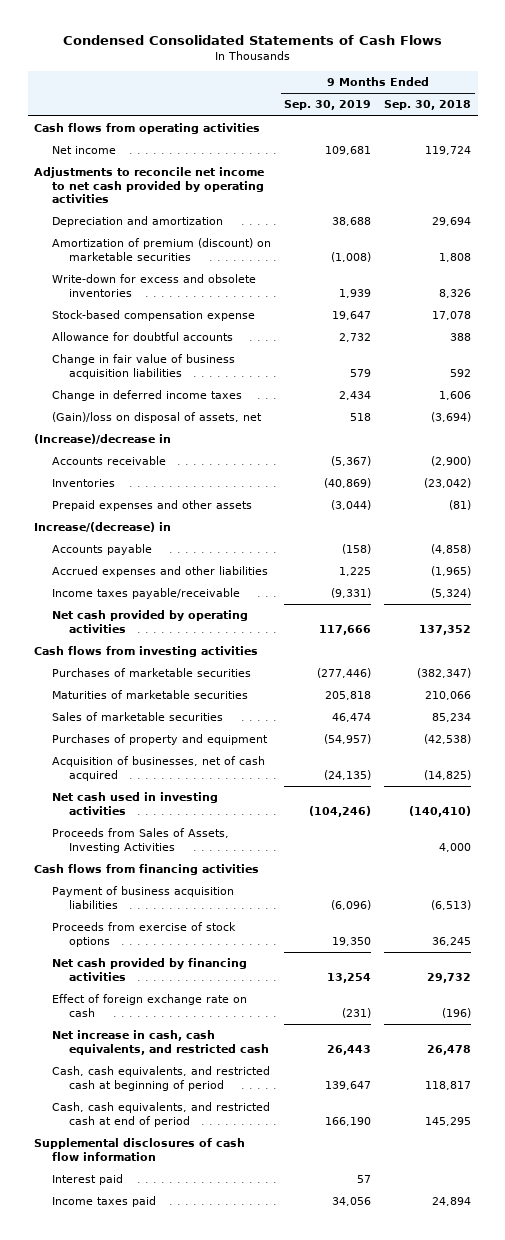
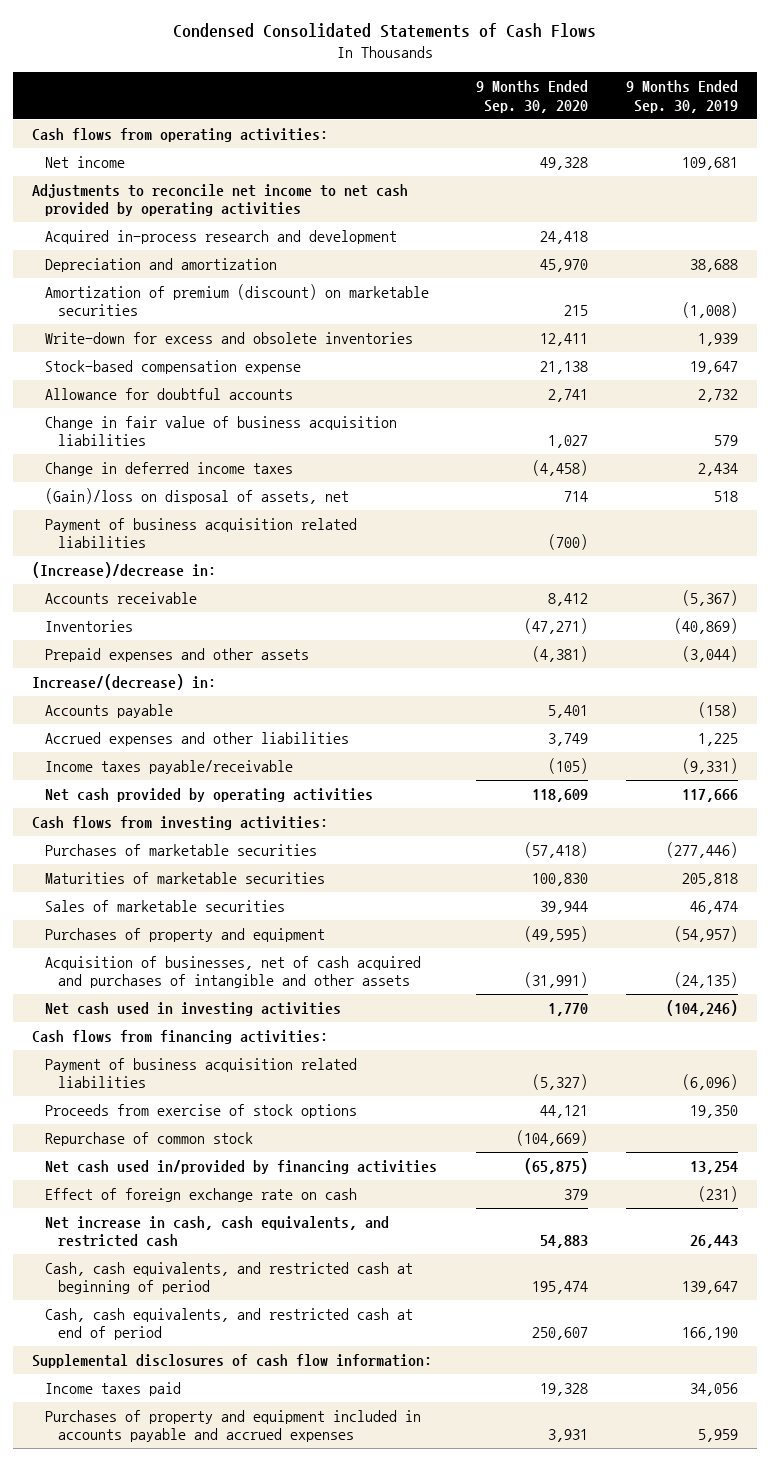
[384,100,472,111] Sep. 30, 2018 -> none
none -> [475,80,588,113] 9 Months Ended Sep. 30, 2020
[34,123,261,135] Cash flows from operating activities -> [32,127,329,142] Cash flows from operating activities:
none -> [45,229,398,244] Acquired in-process research and development
none -> [45,517,358,549] Payment of business acquisition related liabilities
[34,434,172,445] (Increase)/decrease in -> [32,561,217,578] (Increase)/decrease in:
[34,522,172,533] Increase/(decrease) in -> [32,673,217,690] Increase/(decrease) in:
[34,646,259,658] Cash flows from investing activities -> [32,815,329,830] Cash flows from investing activities:
[51,756,265,781] Acquisition of businesses, net of cash acquired -> [45,955,422,989] Acquisition of businesses, net of cash acquired and purchases of intangible and other assets
[51,828,229,853] Proceeds from Sales of Assets, Investing Activities -> none
[34,864,260,876] Cash flows from financing activities -> [32,1029,329,1044] Cash flows from financing activities:
[51,886,234,909] Payment of business acquisition liabilities -> [45,1057,358,1089] Payment of business acquisition related liabilities
none -> [45,1131,254,1146] Repurchase of common stock
[51,958,247,981] Net cash provided by financing activities -> [45,1159,438,1174] Net cash used in/provided by financing activities
[51,1174,123,1186] Interest paid -> none
[34,1138,246,1161] Supplemental disclosures of cash flow information -> [32,1353,433,1368] Supplemental disclosures of cash flow information:
none -> [45,1409,422,1443] Purchases of property and equipment included in accounts payable and accrued expenses

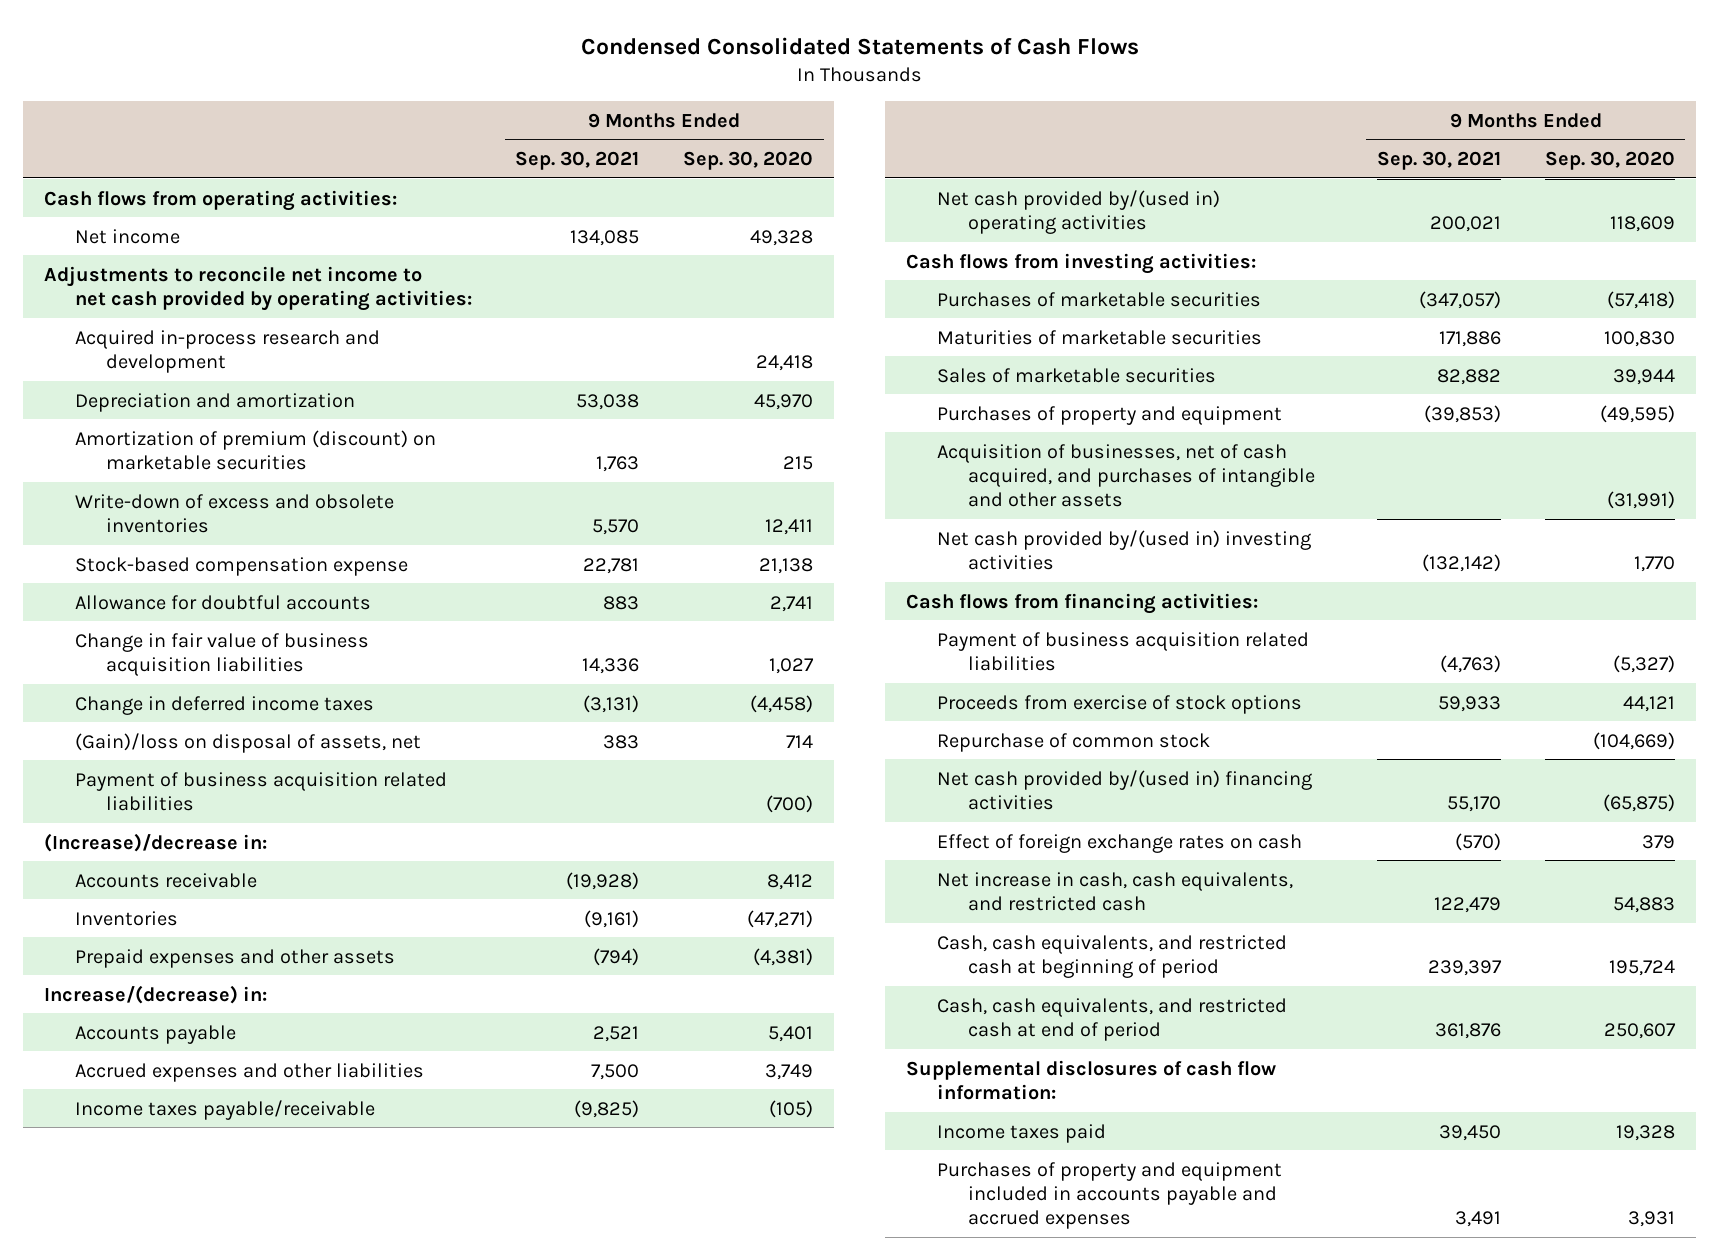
[626,80,739,113] 9 Months Ended Sep. 30, 2019 -> none
none -> [515,151,640,171] Sep. 30, 2021
[32,183,409,217] Adjustments to reconcile net income to net cash provided by operating activities -> [44,265,473,311] Adjustments to reconcile net income to net cash provided by operating activities:
[45,331,414,344] Write-down for excess and obsolete inventories -> [75,493,395,533] Write-down of excess and obsolete inventories
[45,787,374,802] Net cash provided by operating activities -> [937,189,1221,234] Net cash provided by/(used in) operating activities
[45,955,422,989] Acquisition of businesses, net of cash acquired and purchases of intangible and other assets -> [937,443,1315,508] Acquisition of businesses, net of cash acquired, and purchases of intangible and other assets
[45,1001,342,1016] Net cash used in investing activities -> [937,529,1312,570] Net cash provided by/(used in) investing activities
[45,1159,438,1174] Net cash used in/provided by financing activities -> [937,769,1313,810] Net cash provided by/(used in) financing activities
[45,1187,358,1202] Effect of foreign exchange rate on cash -> [937,833,1303,853] Effect of foreign exchange rates on cash
[531,1281,588,1295] 195,474 -> [1608,959,1675,976] 195,724

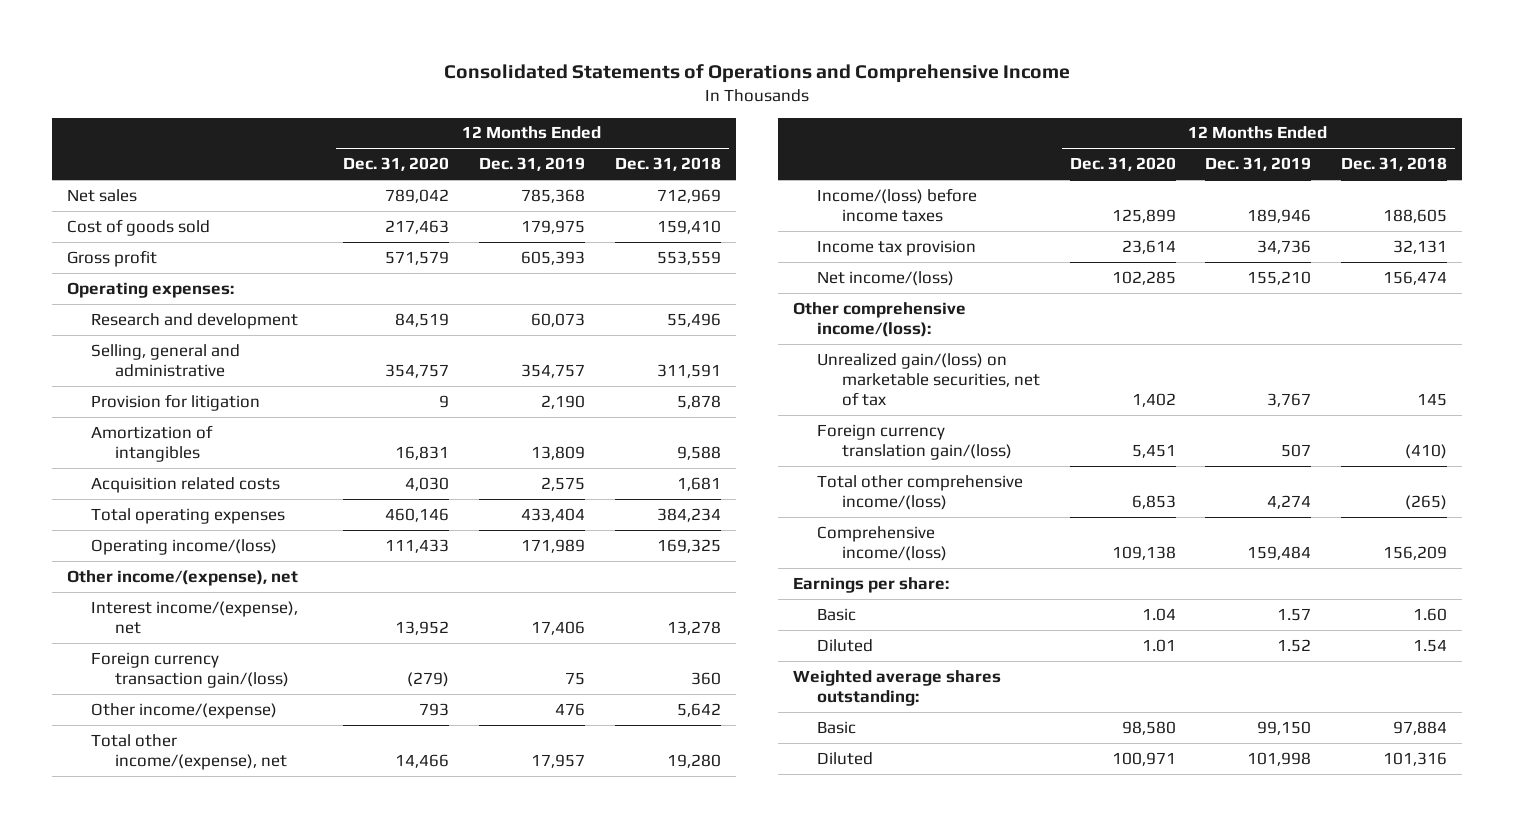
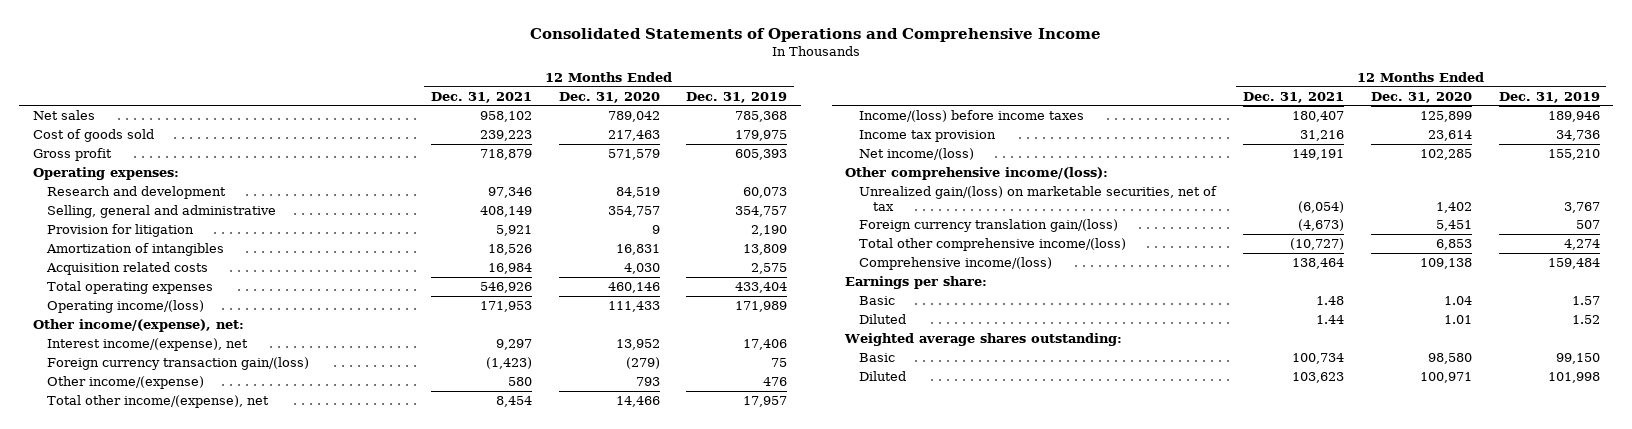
[615,157,722,172] Dec. 31, 2018 -> none
none -> [430,91,532,103] Dec. 31, 2021
[67,569,299,586] Other income/(expense), net -> [32,318,244,332] Other income/(expense), net:

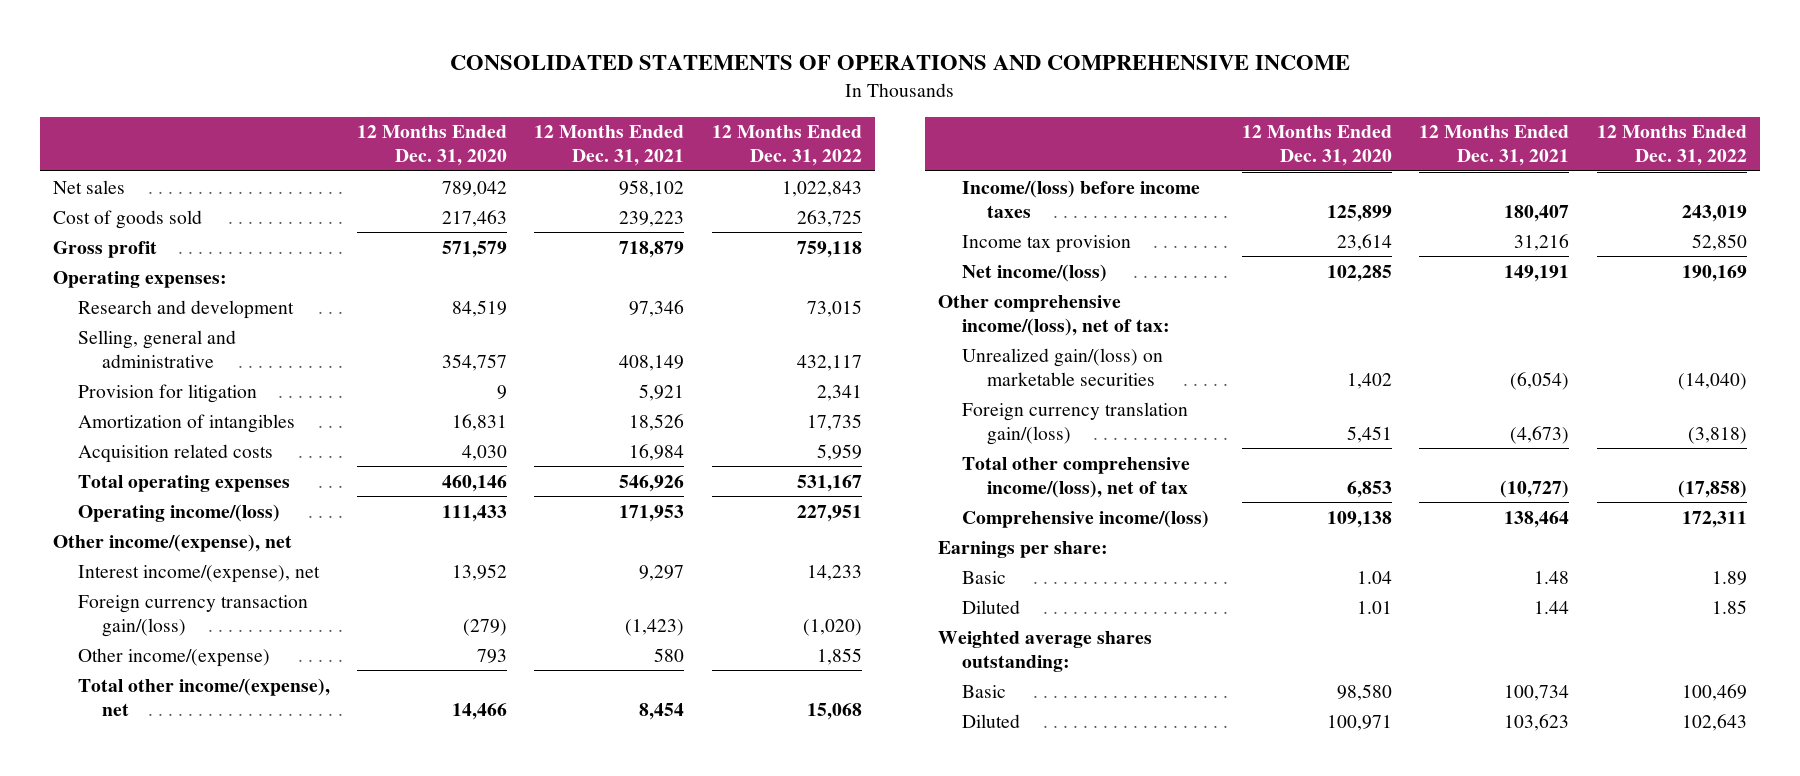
[530,27,1102,42] Consolidated Statements of Operations and Comprehensive Income -> [450,55,1351,71] CONSOLIDATED STATEMENTS OF OPERATIONS AND COMPREHENSIVE INCOME
[686,91,788,103] Dec. 31, 2019 -> none
none -> [711,125,862,167] 12 Months Ended Dec. 31, 2022
[32,318,244,332] Other income/(expense), net: -> [53,533,293,552] Other income/(expense), net
[845,166,1109,180] Other comprehensive income/(loss): -> [938,294,1171,336] Other comprehensive income/(loss), net of tax:
[859,185,1218,211] Unrealized gain/(loss) on marketable securities, net of tax -> [962,347,1164,386] Unrealized gain/(loss) on marketable securities
[859,237,1127,251] Total other comprehensive income/(loss) -> [962,456,1191,498] Total other comprehensive income/(loss), net of tax

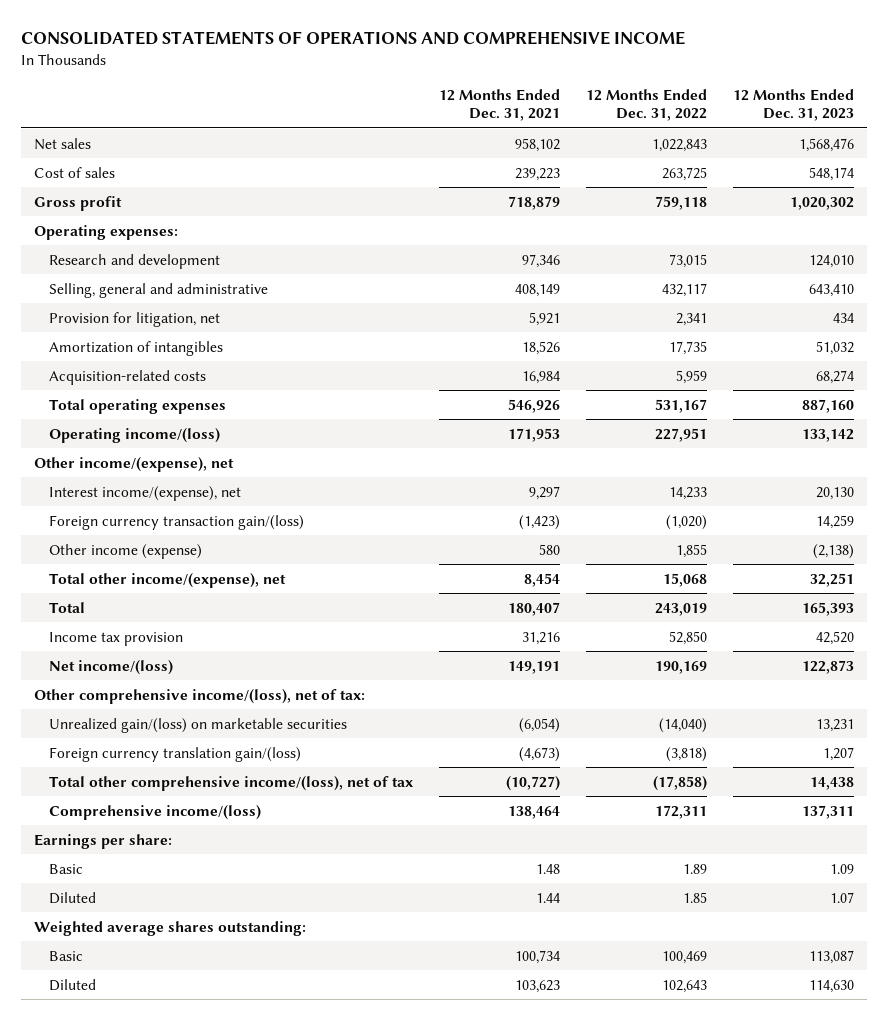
[356,125,507,167] 12 Months Ended Dec. 31, 2020 -> none
none -> [733,88,855,122] 12 Months Ended Dec. 31, 2023
[53,209,203,229] Cost of goods sold -> [33,166,115,178] Cost of sales
[77,383,257,403] Provision for litigation -> [49,311,221,327] Provision for litigation, net
[77,443,273,463] Acquisition related costs -> [49,369,207,385] Acquisition-related costs
[77,647,270,667] Other income/(expense) -> [49,543,203,559] Other income (expense)
[962,179,1201,218] Income/(loss) before income taxes -> [49,601,86,613] Total

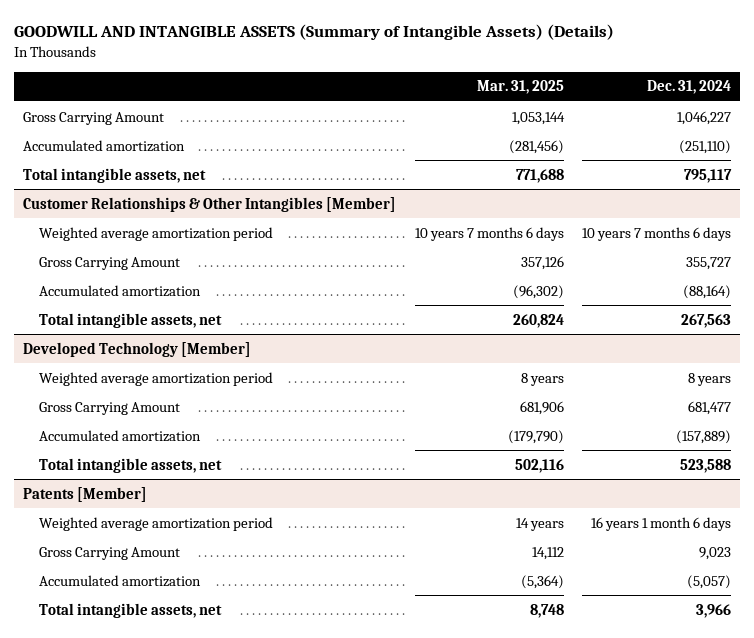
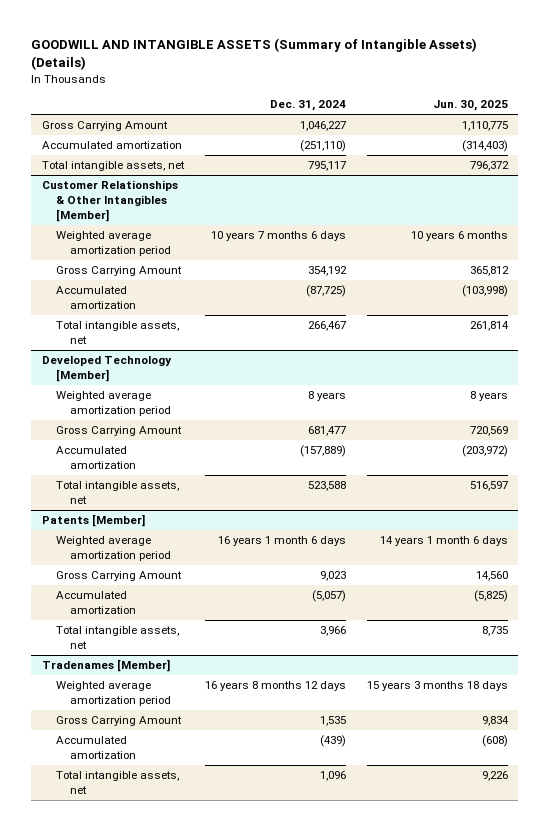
[476,80,564,95] Mar. 31, 2025 -> none
none -> [432,100,508,112] Jun. 30, 2025
[686,256,732,270] 355,727 -> [307,266,347,277] 354,192
[683,284,732,299] (88,164) -> [305,285,346,298] (87,725)
[681,313,732,328] 267,563 -> [307,321,346,332] 266,467
none -> [41,659,170,673] Tradenames [Member]
none -> [55,681,171,707] Weighted average amortization period
none -> [55,716,182,727] Gross Carrying Amount
none -> [55,736,136,760] Accumulated amortization
none -> [55,771,179,795] Total intangible assets, net

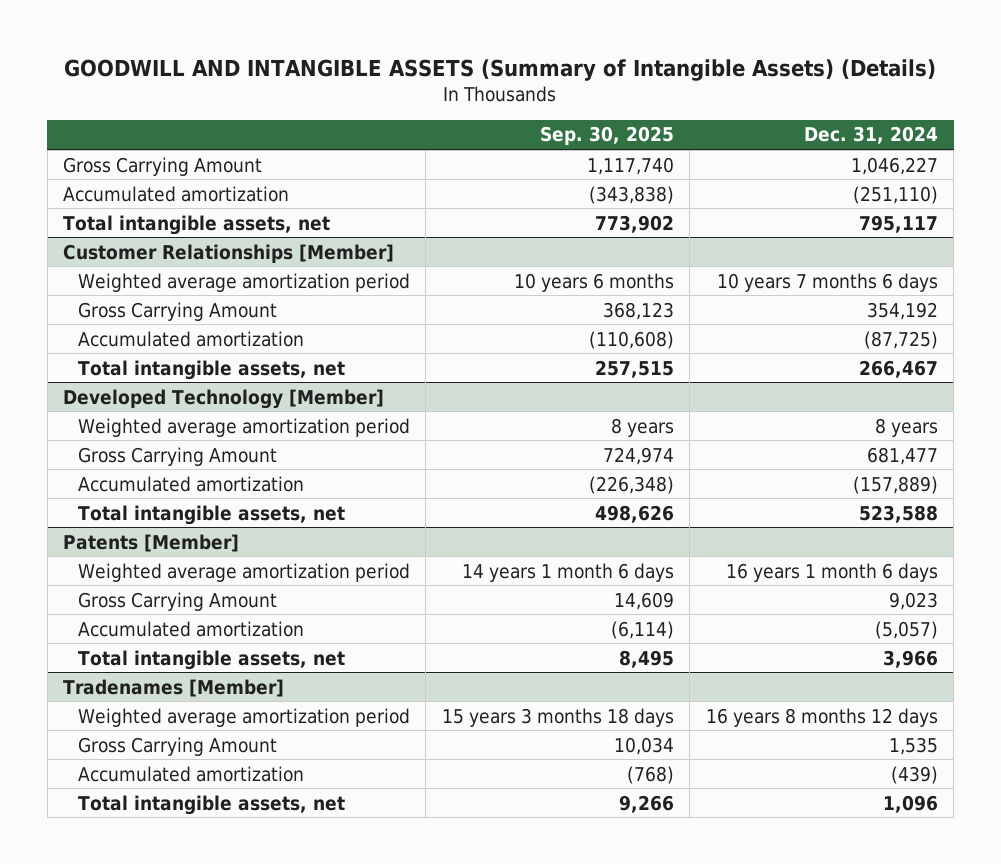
[432,100,508,112] Jun. 30, 2025 -> none
none -> [539,126,674,146] Sep. 30, 2025
[41,180,178,222] Customer Relationships & Other Intangibles [Member] -> [63,243,395,263] Customer Relationships [Member]

